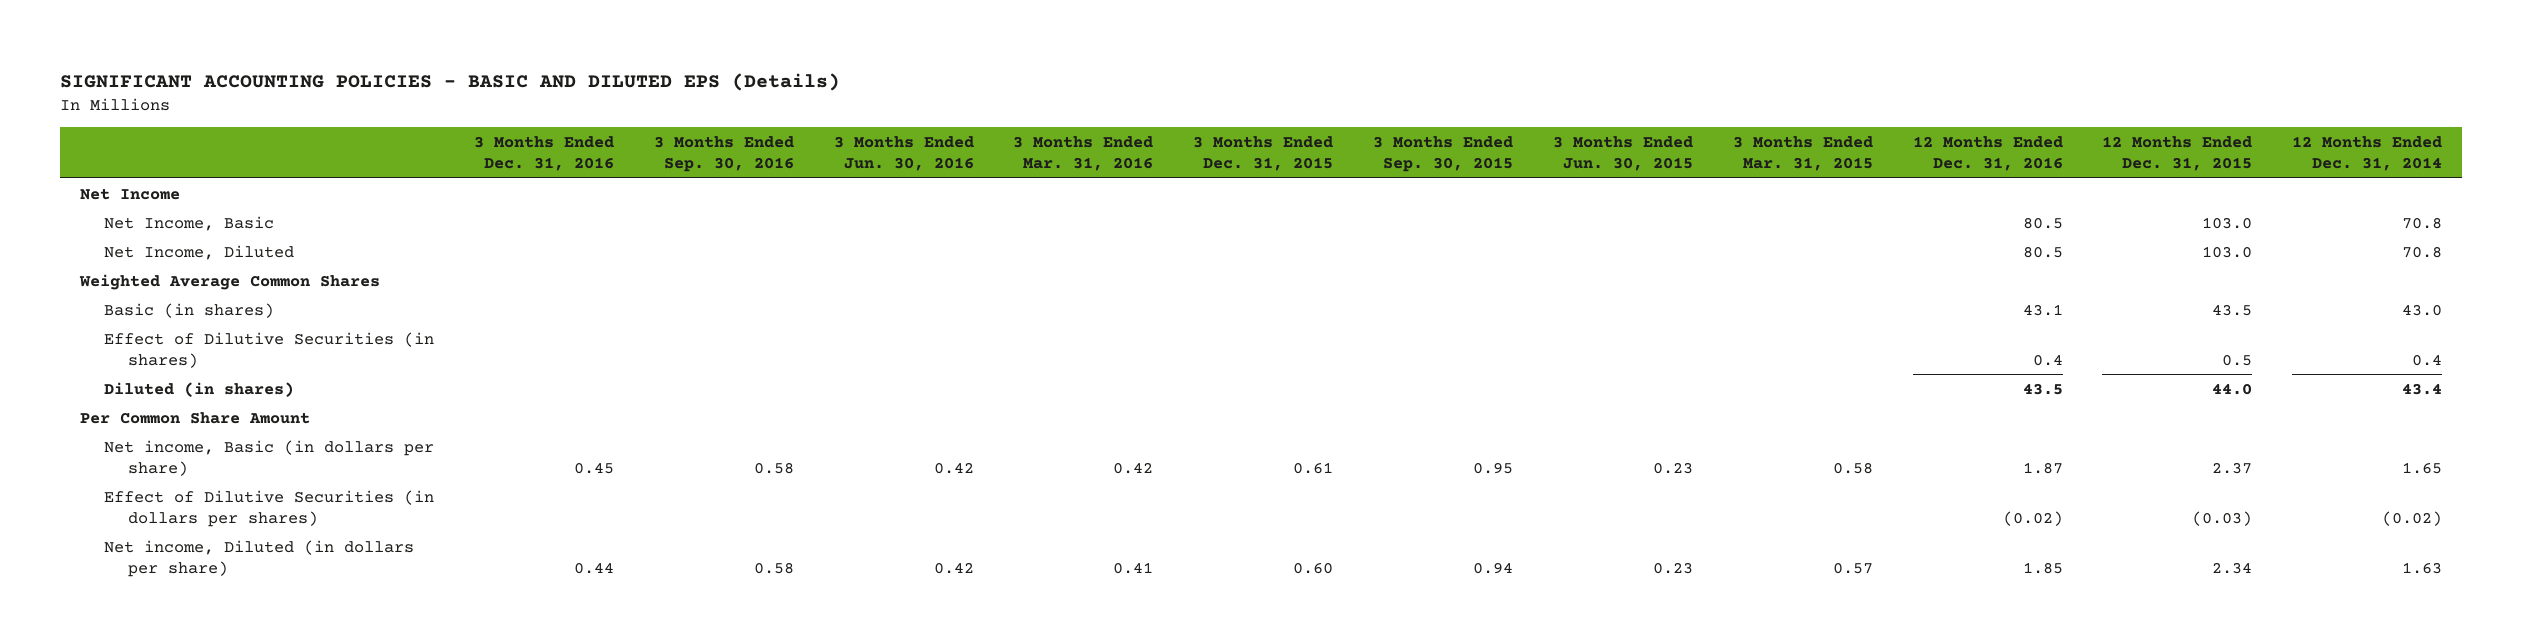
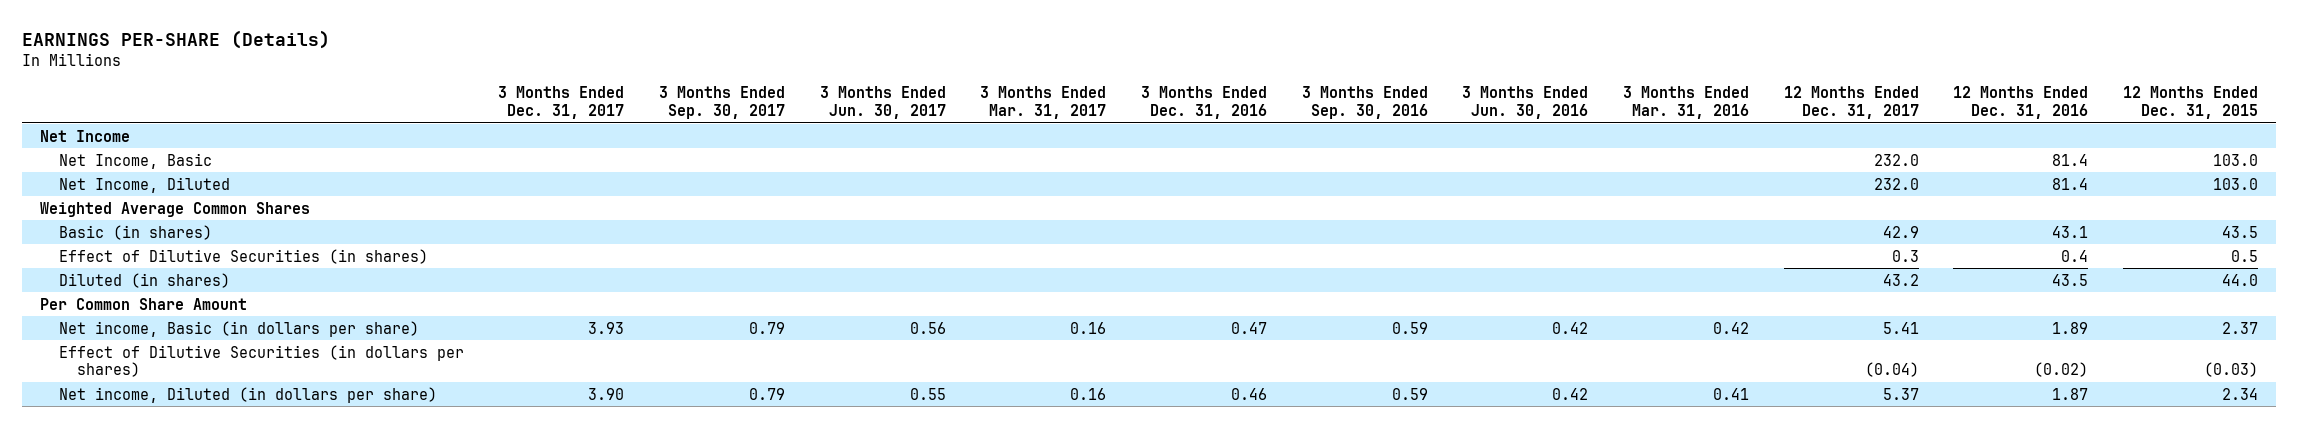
[60,72,841,91] SIGNIFICANT ACCOUNTING POLICIES - BASIC AND DILUTED EPS (Details) -> [22,29,331,49] EARNINGS PER-SHARE (Details)
[1193,136,1334,172] 3 Months Ended Dec. 31, 2015 -> none
[1373,136,1514,173] 3 Months Ended Sep. 30, 2015 -> none
[1552,136,1693,172] 3 Months Ended Jun. 30, 2015 -> none
[1732,136,1873,172] 3 Months Ended Mar. 31, 2015 -> none
[2292,136,2443,172] 12 Months Ended Dec. 31, 2014 -> none
none -> [498,86,625,120] 3 Months Ended Dec. 31, 2017
none -> [658,86,785,120] 3 Months Ended Sep. 30, 2017
none -> [819,86,946,120] 3 Months Ended Jun. 30, 2017
none -> [980,86,1107,120] 3 Months Ended Mar. 31, 2017
none -> [1783,86,1919,120] 12 Months Ended Dec. 31, 2017
[2022,216,2063,229] 80.5 -> [2052,153,2089,166] 81.4
[2022,245,2063,258] 80.5 -> [2052,177,2089,190] 81.4
[573,461,614,474] 0.45 -> [1231,321,1268,334] 0.47
[753,461,794,474] 0.58 -> [1391,321,1428,334] 0.59
[2022,461,2063,474] 1.87 -> [2052,321,2089,334] 1.89
[573,561,614,574] 0.44 -> [1231,387,1268,400] 0.46
[753,561,794,574] 0.58 -> [1391,387,1428,400] 0.59
[2022,561,2063,574] 1.85 -> [2052,387,2089,400] 1.87

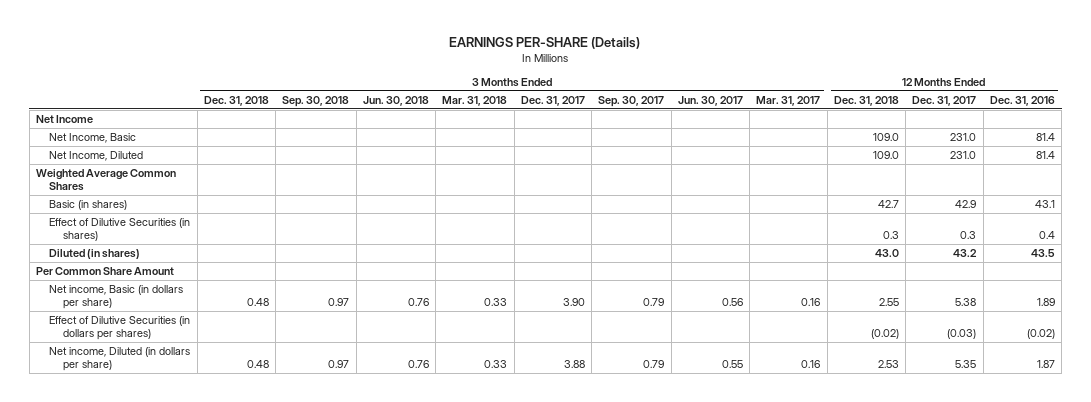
[1141,86,1268,120] 3 Months Ended Dec. 31, 2016 -> none
[1301,86,1428,120] 3 Months Ended Sep. 30, 2016 -> none
[1462,86,1589,120] 3 Months Ended Jun. 30, 2016 -> none
[1623,86,1750,120] 3 Months Ended Mar. 31, 2016 -> none
[2123,86,2259,120] 12 Months Ended Dec. 31, 2015 -> none
none -> [203,95,269,106] Dec. 31, 2018
none -> [282,95,350,107] Sep. 30, 2018
none -> [362,95,429,106] Jun. 30, 2018
none -> [442,95,508,106] Mar. 31, 2018
none -> [833,95,899,106] Dec. 31, 2018
[1873,153,1919,166] 232.0 -> [950,133,977,142] 231.0
[1873,177,1919,190] 232.0 -> [950,151,977,160] 231.0
[588,321,625,334] 3.93 -> [562,297,585,306] 3.90
[1882,321,1919,334] 5.41 -> [955,297,977,306] 5.38
[1864,362,1919,378] (0.04) -> [947,328,977,339] (0.03)
[588,387,625,400] 3.90 -> [563,359,585,368] 3.88
[1882,387,1919,400] 5.37 -> [955,359,977,368] 5.35

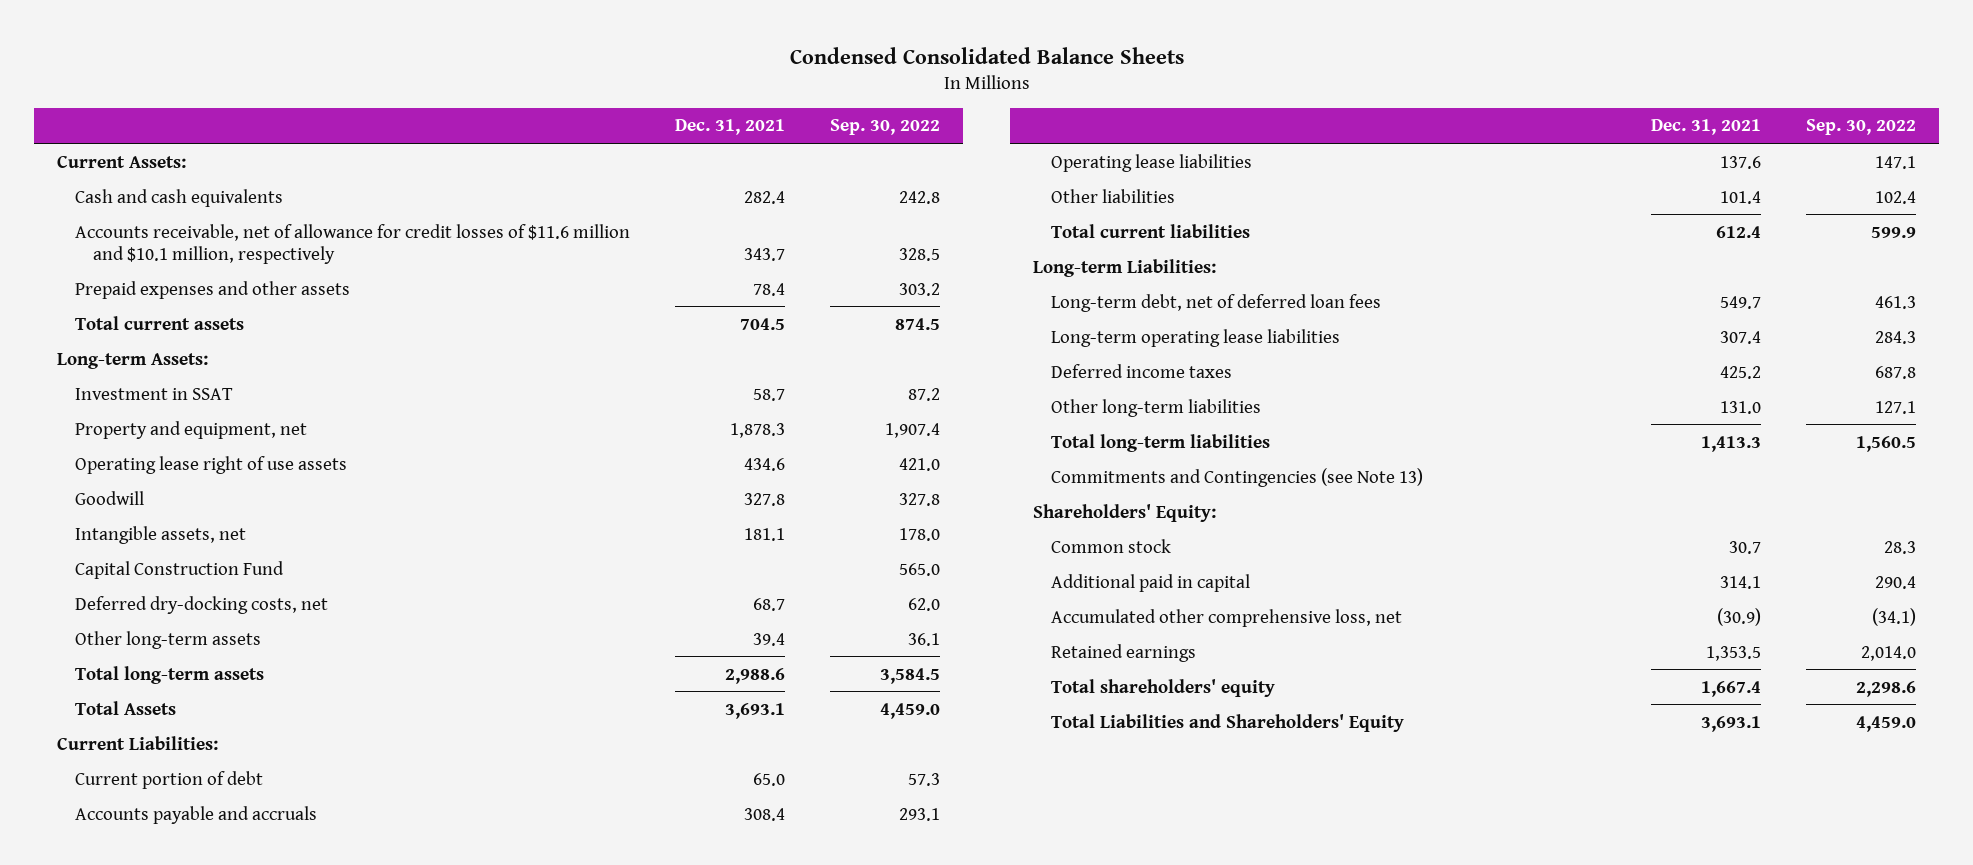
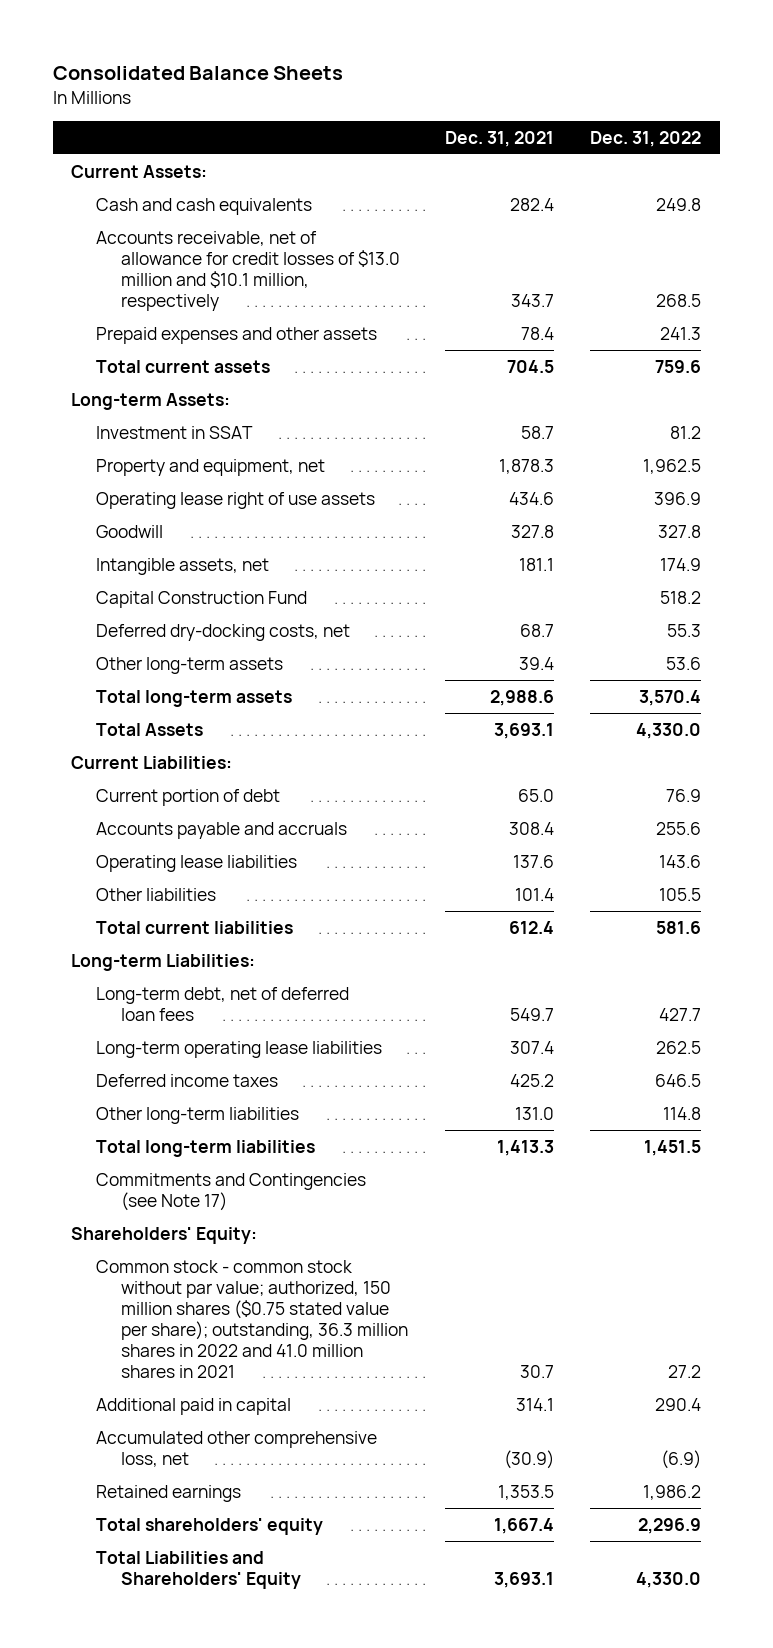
[789,46,1184,64] Condensed Consolidated Balance Sheets -> [52,65,343,80] Consolidated Balance Sheets
[830,119,941,136] Sep. 30, 2022 -> none
none -> [590,130,702,147] Dec. 31, 2022
[74,223,630,264] Accounts receivable, net of allowance for credit losses of $11.6 million and $10.1 million, respectively -> [96,230,400,312] Accounts receivable, net of allowance for credit losses of $13.0 million and $10.1 million, respectively
[1050,467,1423,487] Commitments and Contingencies (see Note 13) -> [96,1172,367,1211] Commitments and Contingencies (see Note 17)
[1050,538,1171,553] Common stock -> [96,1259,408,1379] Common stock - common stock without par value; authorized, 150 million shares ($0.75 stated value per share); outstanding, 36.3 million shares in 2022 and 41.0 million shares in 2021

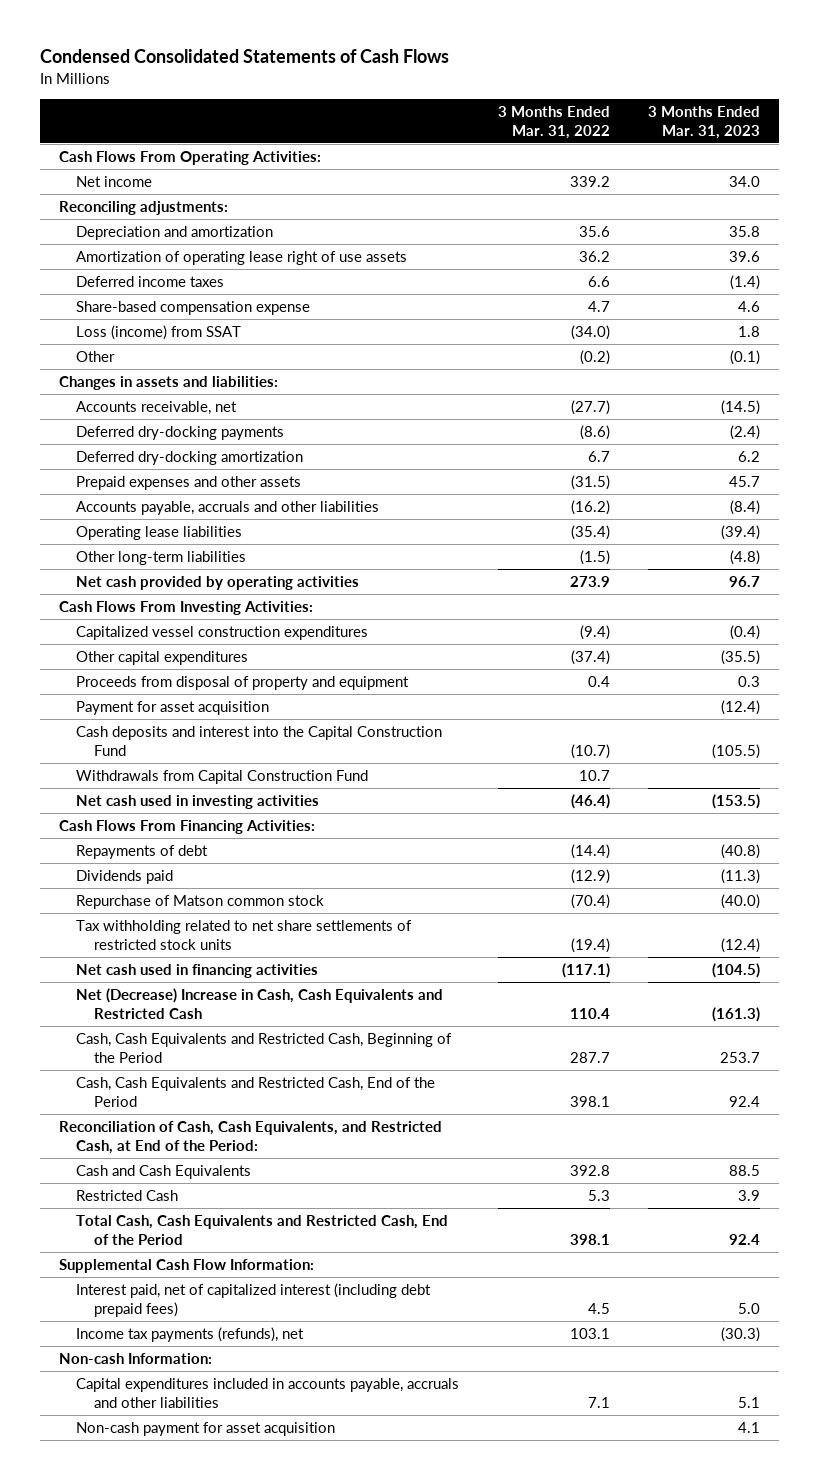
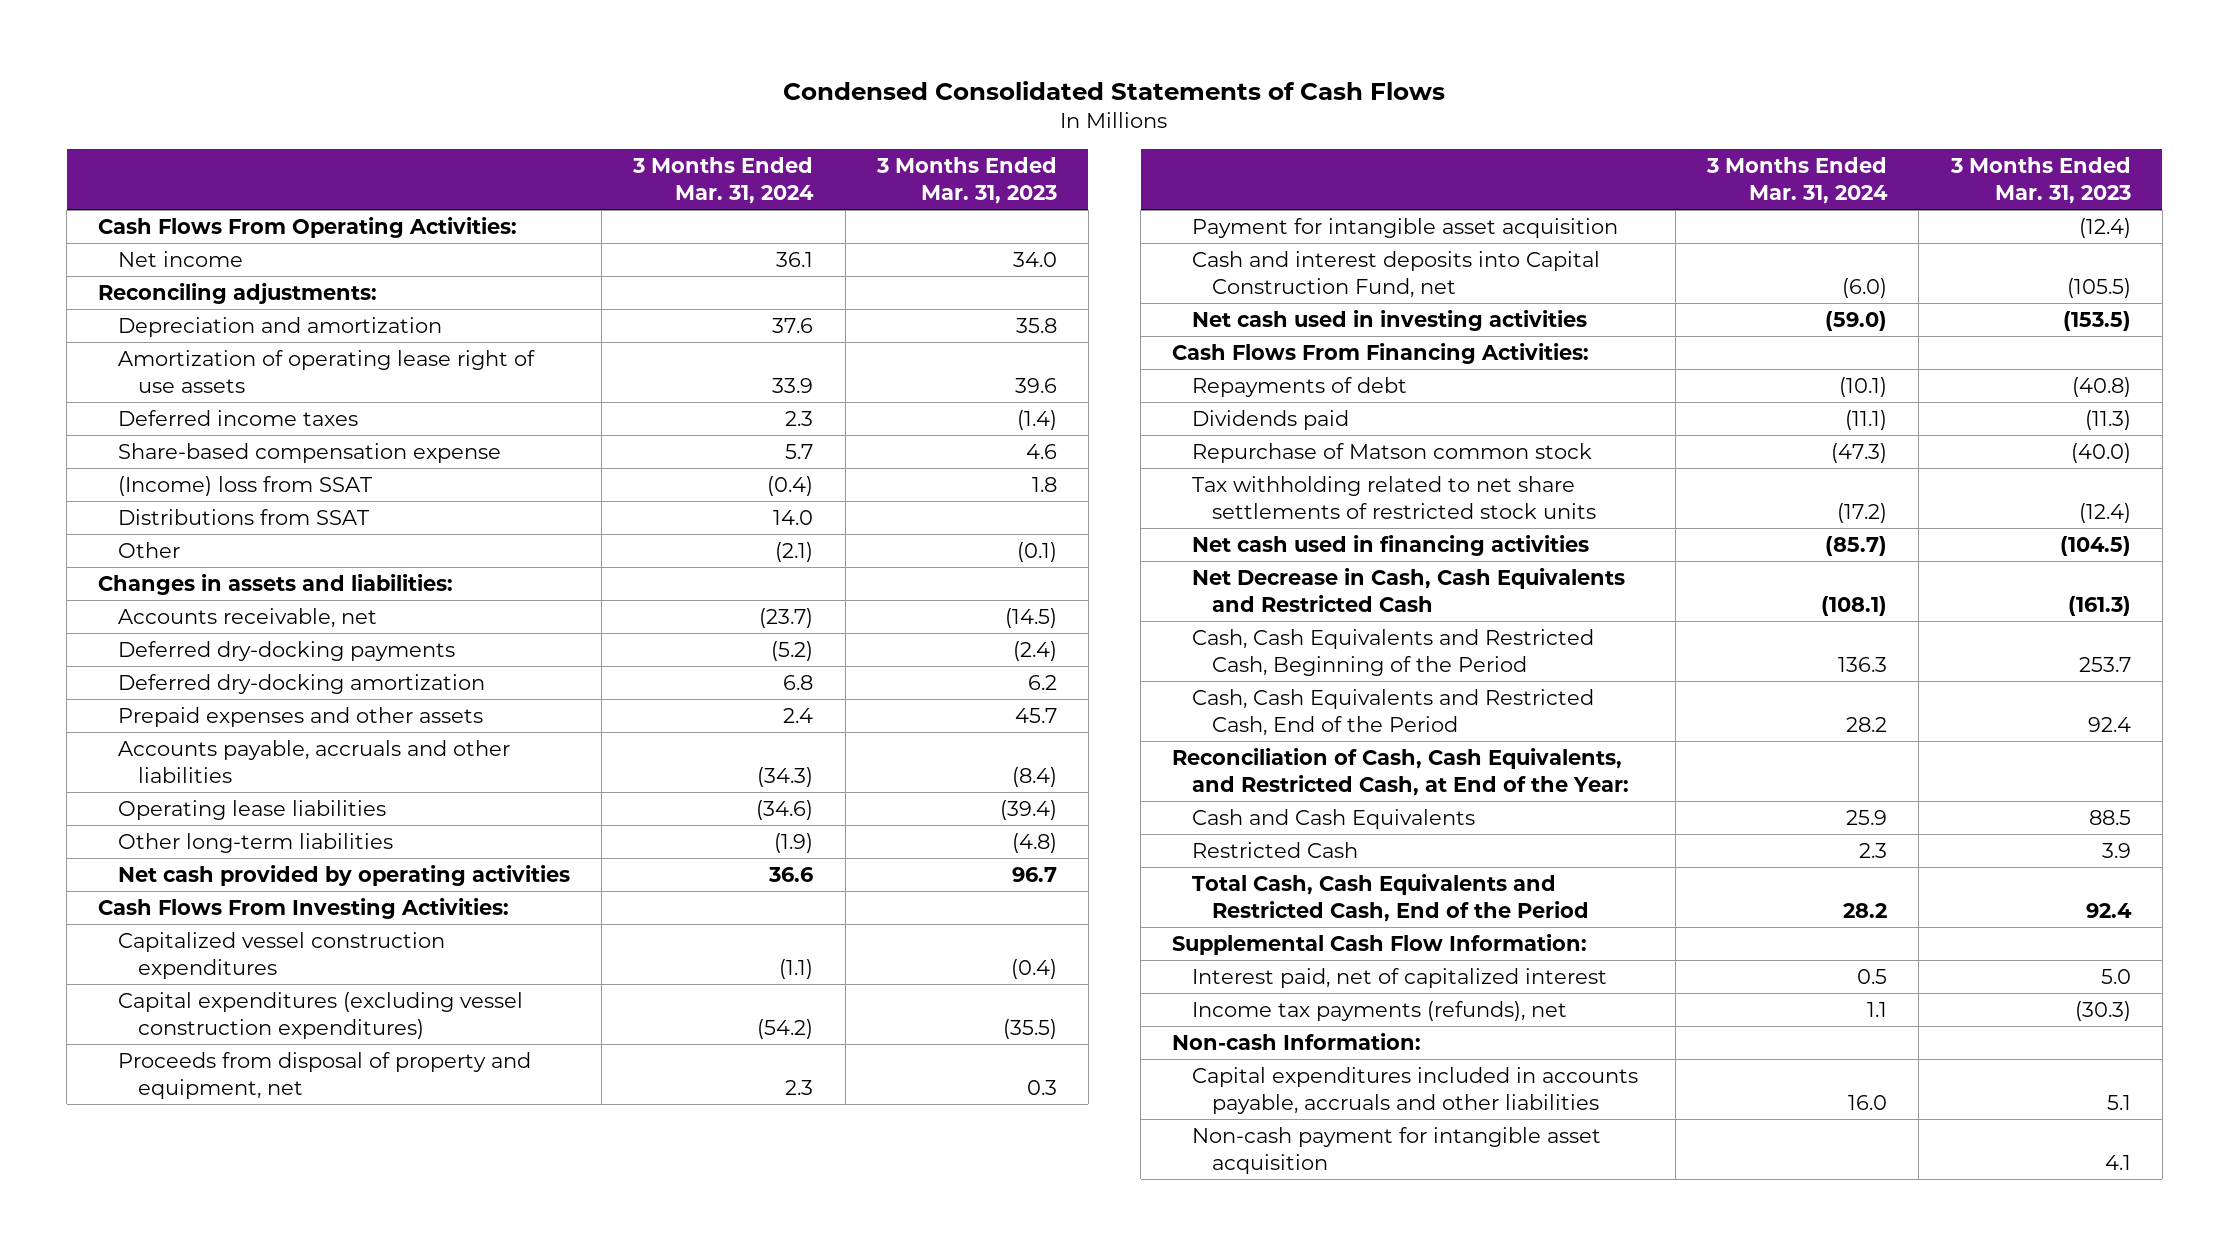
[497,105,610,139] 3 Months Ended Mar. 31, 2022 -> none
none -> [632,157,815,205] 3 Months Ended Mar. 31, 2024
[76,325,242,341] Loss (income) from SSAT -> [118,475,373,496] (Income) loss from SSAT
none -> [118,508,370,525] Distributions from SSAT
[76,770,369,785] Withdrawals from Capital Construction Fund -> none
[76,651,249,666] Other capital expenditures -> [118,991,524,1039] Capital expenditures (excluding vessel construction expenditures)
[76,676,410,691] Proceeds from disposal of property and equipment -> [118,1051,532,1099] Proceeds from disposal of property and equipment, net
[76,701,270,716] Payment for asset acquisition -> [1192,217,1619,238] Payment for intangible asset acquisition
[76,726,443,756] Cash deposits and interest into the Capital Construction Fund -> [1192,250,1601,298] Cash and interest deposits into Capital Construction Fund, net
[76,988,444,1019] Net (Decrease) Increase in Cash, Cash Equivalents and Restricted Cash -> [1192,567,1626,612] Net Decrease in Cash, Cash Equivalents and Restricted Cash
[59,1121,443,1154] Reconciliation of Cash, Cash Equivalents, and Restricted Cash, at End of the Period: -> [1172,747,1630,796] Reconciliation of Cash, Cash Equivalents, and Restricted Cash, at End of the Year:
[76,1283,432,1317] Interest paid, net of capitalized interest (including debt prepaid fees) -> [1192,967,1608,988] Interest paid, net of capitalized interest
[76,1422,336,1437] Non-cash payment for asset acquisition -> [1192,1126,1602,1174] Non-cash payment for intangible asset acquisition

